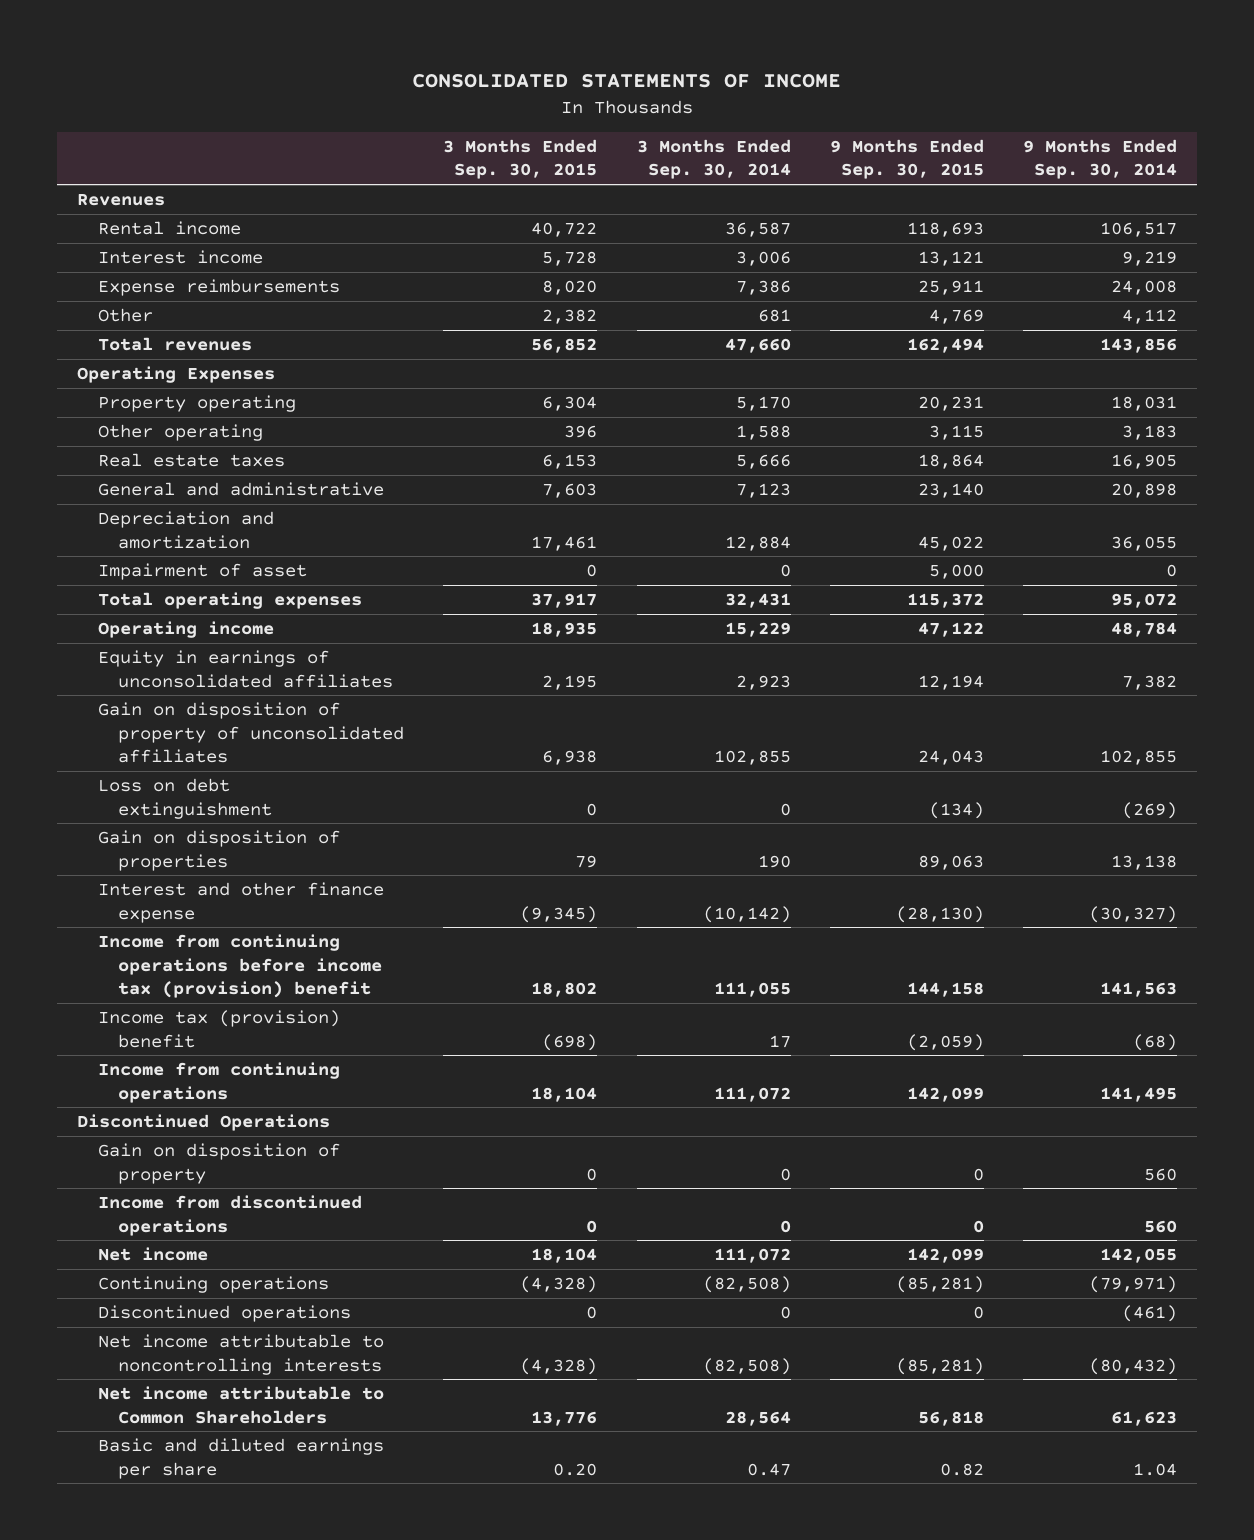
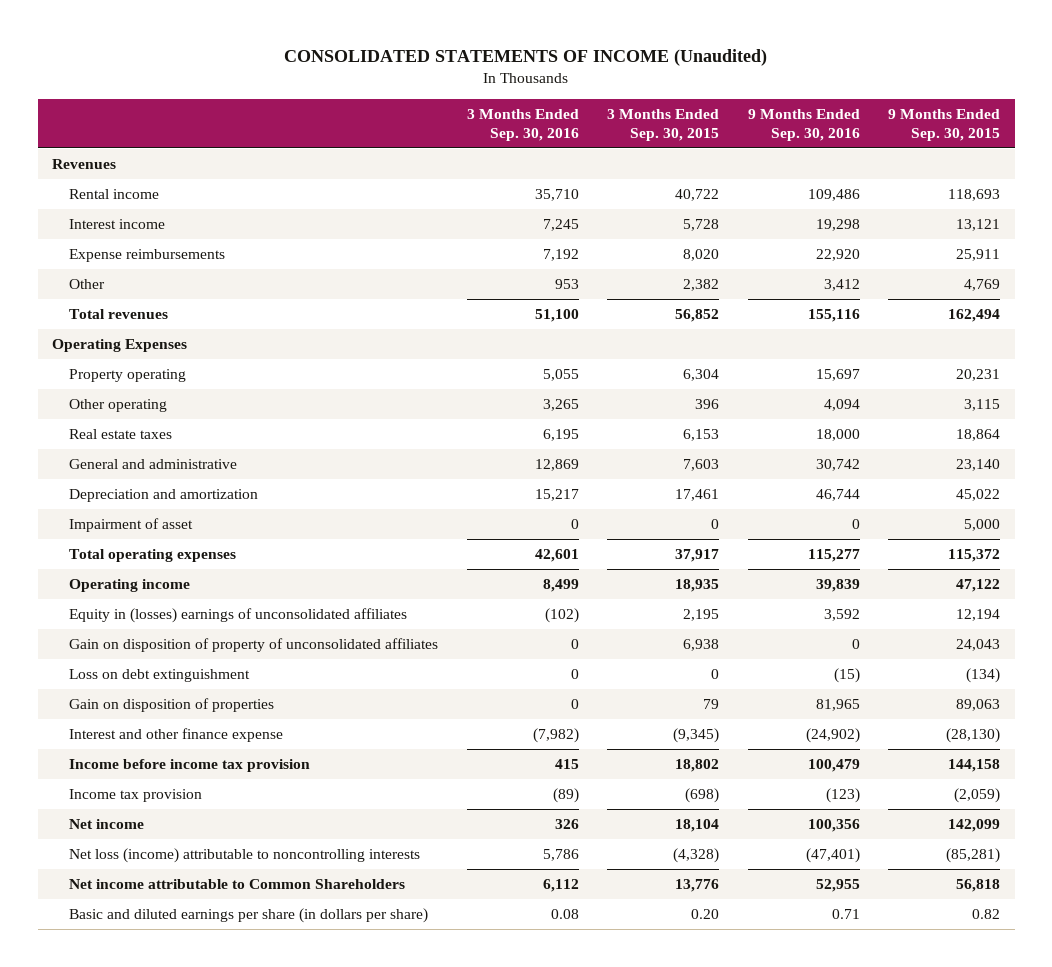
[412,73,842,88] CONSOLIDATED STATEMENTS OF INCOME -> [284,49,768,67] CONSOLIDATED STATEMENTS OF INCOME (Unaudited)
[636,138,791,180] 3 Months Ended Sep. 30, 2014 -> none
[1023,138,1178,180] 9 Months Ended Sep. 30, 2014 -> none
none -> [466,109,579,141] 3 Months Ended Sep. 30, 2016
none -> [747,109,860,141] 9 Months Ended Sep. 30, 2016
[97,649,394,688] Equity in earnings of unconsolidated affiliates -> [69,608,408,624] Equity in (losses) earnings of unconsolidated affiliates
[97,1061,340,1103] Income from continuing operations -> none
[76,1113,330,1131] Discontinued Operations -> none
[97,1142,340,1184] Gain on disposition of property -> none
[97,1194,362,1236] Income from discontinued operations -> none
[97,933,383,999] Income from continuing operations before income tax (provision) benefit -> [69,759,311,773] Income before income tax provision
[97,1009,340,1048] Income tax (provision) benefit -> [69,789,203,803] Income tax provision
[97,1275,329,1293] Continuing operations -> none
[97,1304,351,1322] Discontinued operations -> none
[97,1333,384,1375] Net income attributable to noncontrolling interests -> [69,848,421,864] Net loss (income) attributable to noncontrolling interests
[97,1437,384,1479] Basic and diluted earnings per share -> [69,908,429,924] Basic and diluted earnings per share (in dollars per share)

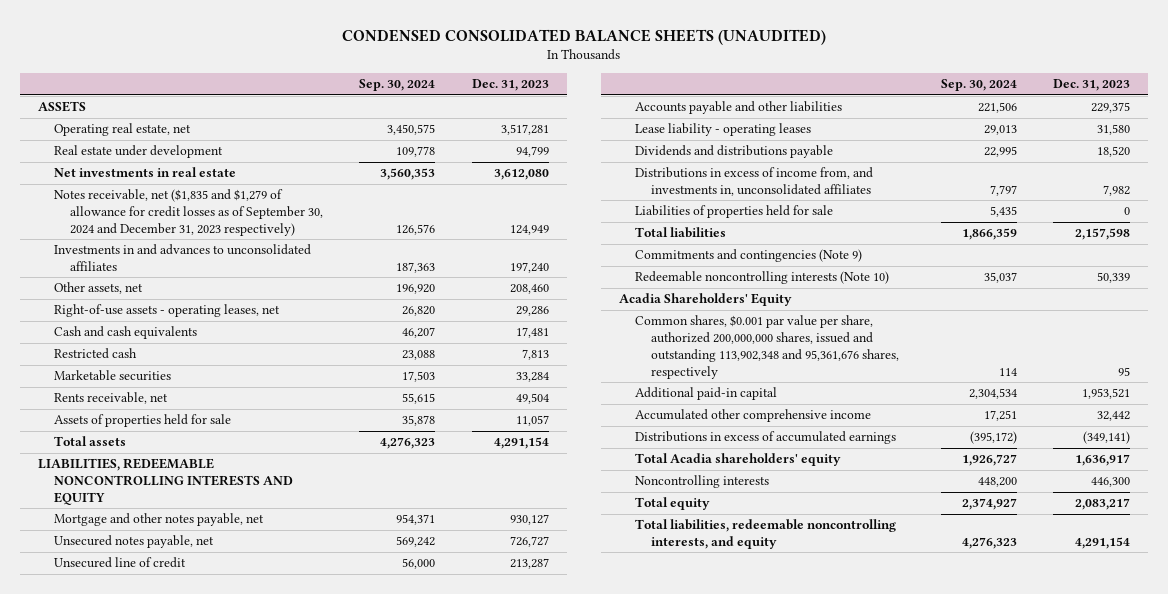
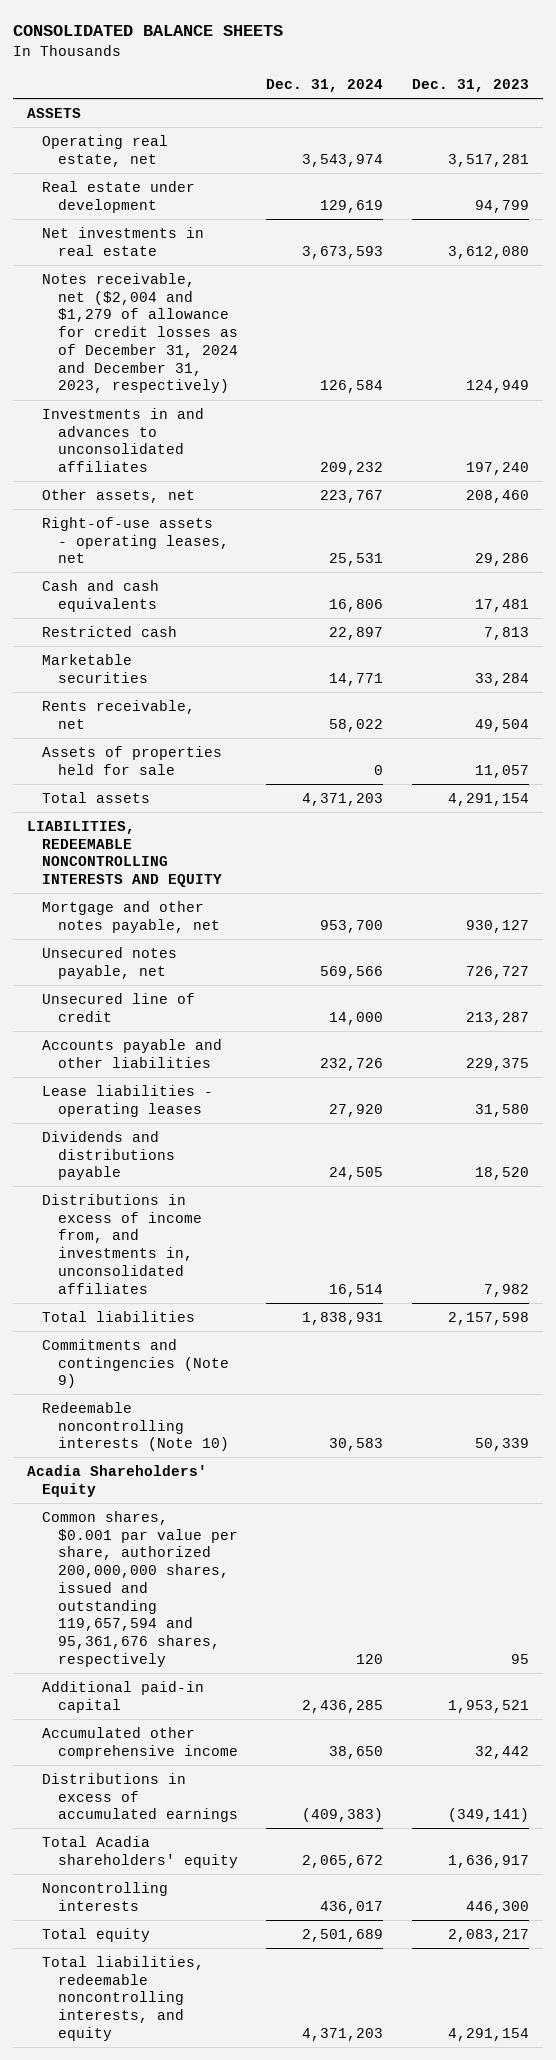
[342,28,827,45] CONDENSED CONSOLIDATED BALANCE SHEETS (UNAUDITED) -> [13,24,284,36] CONSOLIDATED BALANCE SHEETS
[359,79,436,92] Sep. 30, 2024 -> none
none -> [266,79,384,93] Dec. 31, 2024
[53,189,323,236] Notes receivable, net ($1,835 and $1,279 of allowance for credit losses as of September 30, 2024 and December 31, 2023 respectively) -> [42,272,238,394] Notes receivable, net ($2,004 and $1,279 of allowance for credit losses as of December 31, 2024 and December 31, 2023, respectively)
[635,123,812,137] Lease liability - operating leases -> [42,1084,214,1117] Lease liabilities - operating leases
[635,205,834,219] Liabilities of properties held for sale -> none
[635,315,900,379] Common shares, $0.001 par value per share, authorized 200,000,000 shares, issued and outstanding 113,902,348 and 95,361,676 shares, respectively -> [42,1510,238,1668] Common shares, $0.001 par value per share, authorized 200,000,000 shares, issued and outstanding 119,657,594 and 95,361,676 shares, respectively

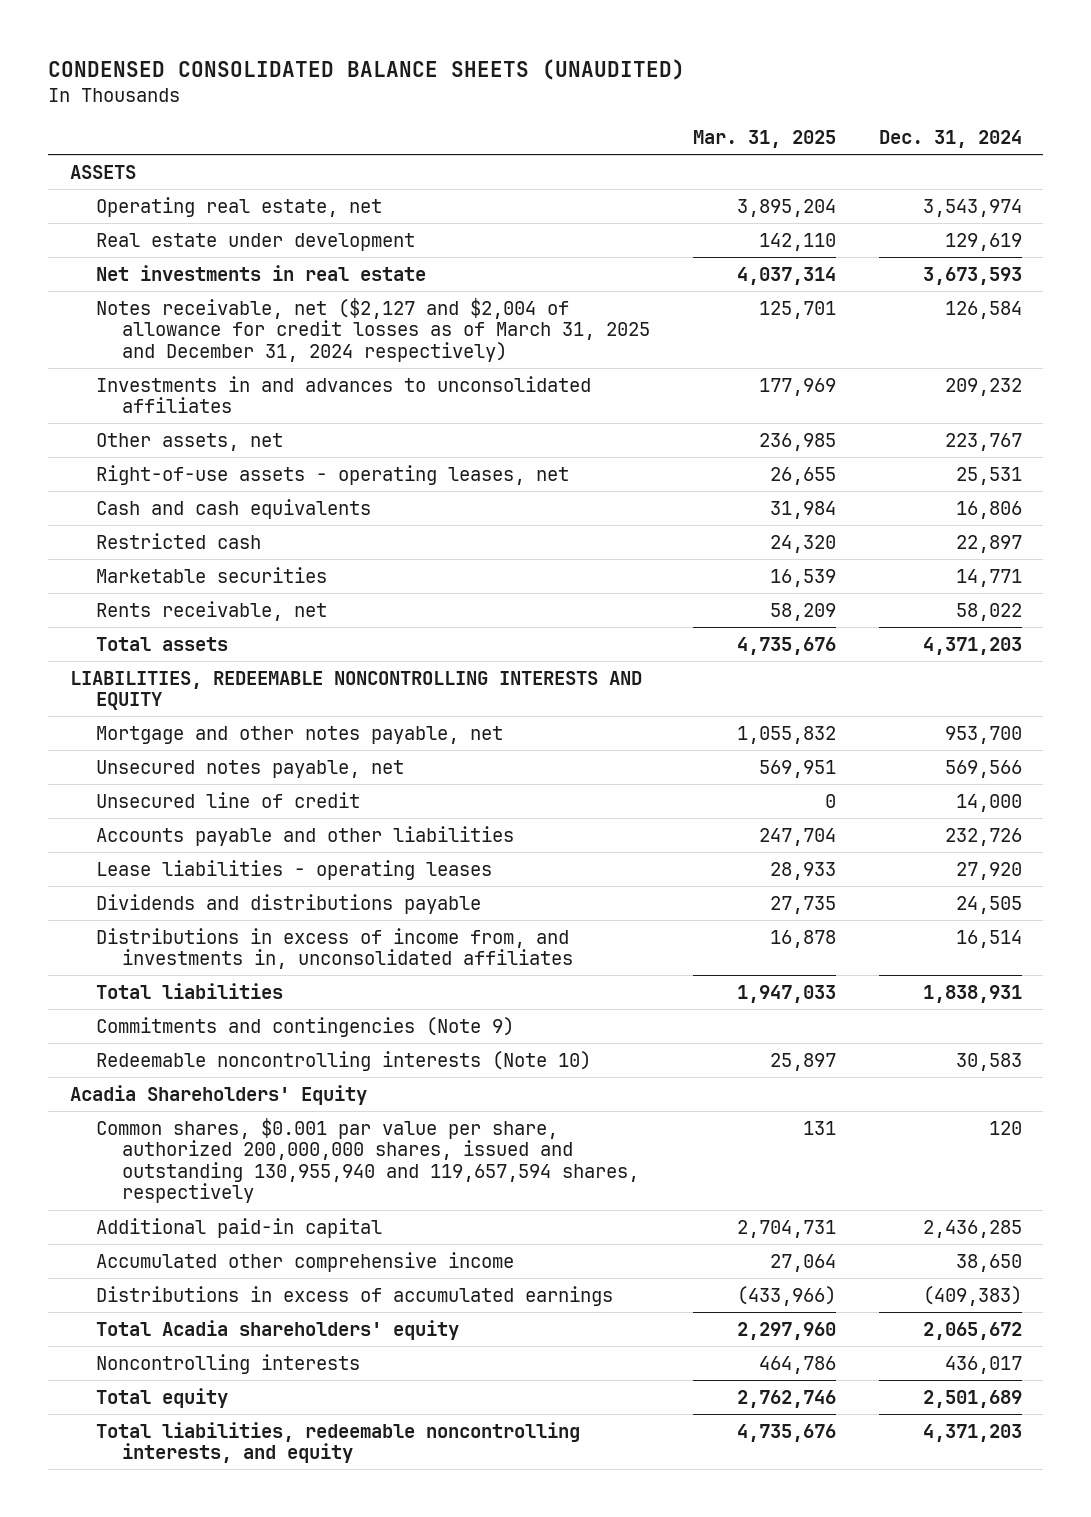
[13,24,284,36] CONSOLIDATED BALANCE SHEETS -> [48,59,686,81] CONDENSED CONSOLIDATED BALANCE SHEETS (UNAUDITED)
[411,79,529,93] Dec. 31, 2023 -> none
none -> [692,130,836,149] Mar. 31, 2025
[42,272,238,394] Notes receivable, net ($2,004 and $1,279 of allowance for credit losses as of December 31, 2024 and December 31, 2023, respectively) -> [96,297,651,362] Notes receivable, net ($2,127 and $2,004 of allowance for credit losses as of March 31, 2025 and December 31, 2024 respectively)
[42,745,223,775] Assets of properties held for sale -> none
[42,1510,238,1668] Common shares, $0.001 par value per share, authorized 200,000,000 shares, issued and outstanding 119,657,594 and 95,361,676 shares, respectively -> [96,1117,640,1204] Common shares, $0.001 par value per share, authorized 200,000,000 shares, issued and outstanding 130,955,940 and 119,657,594 shares, respectively

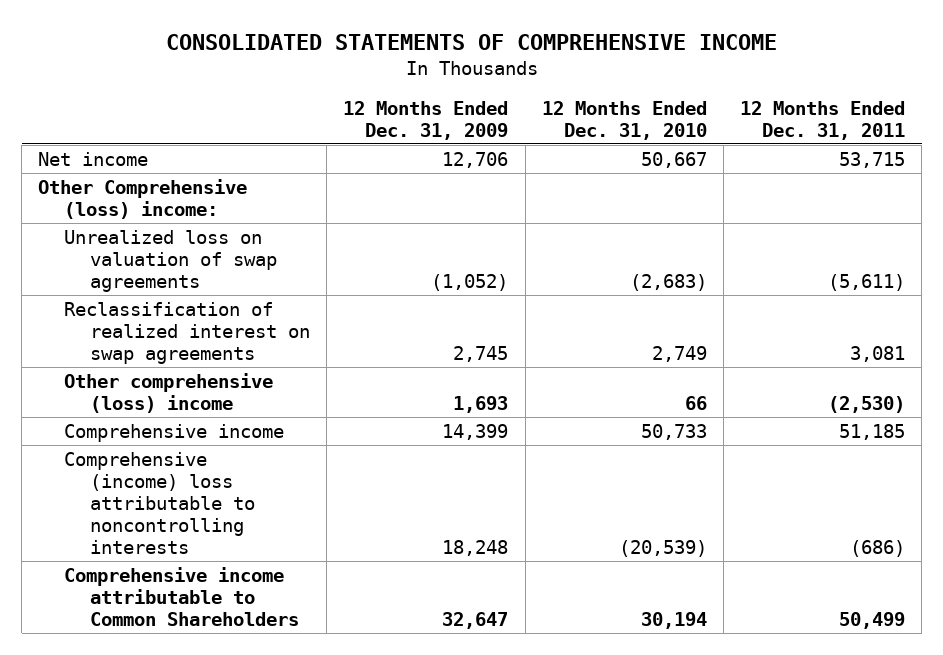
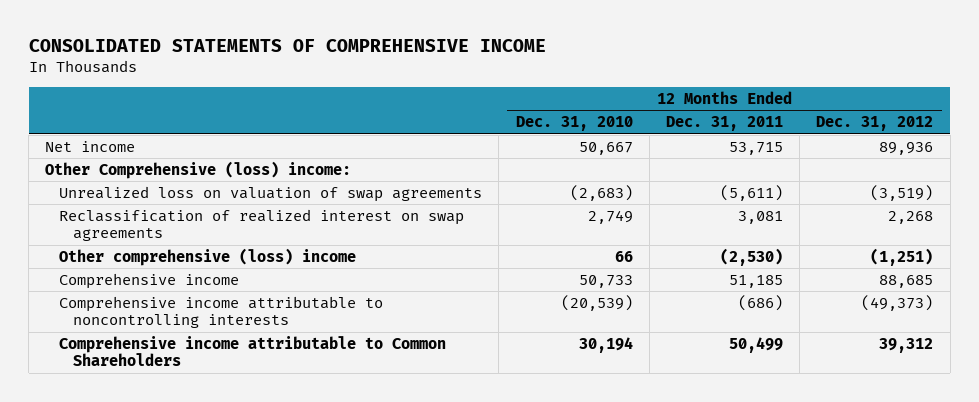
[343,100,509,140] 12 Months Ended Dec. 31, 2009 -> none
none -> [816,116,934,132] Dec. 31, 2012
[64,451,256,554] Comprehensive (income) loss attributable to noncontrolling interests -> [59,295,384,329] Comprehensive income attributable to noncontrolling interests

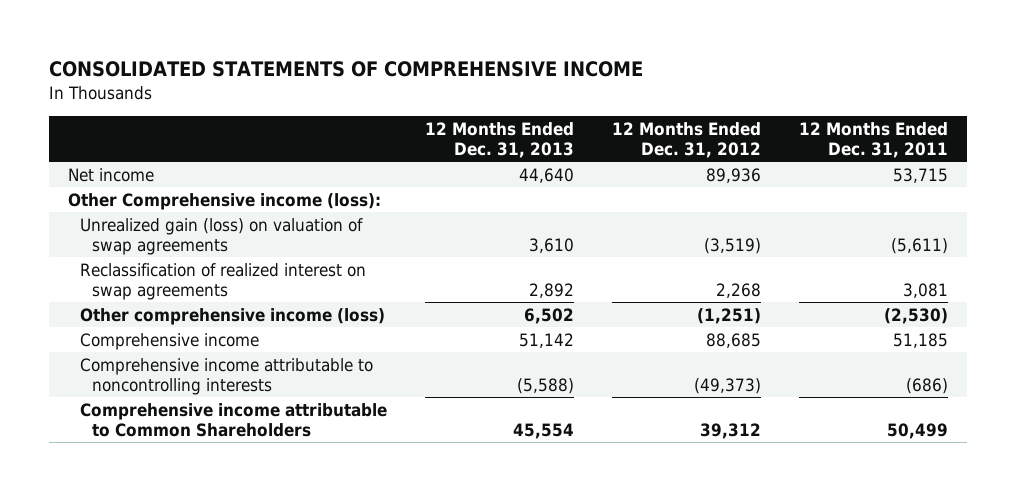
[515,116,633,132] Dec. 31, 2010 -> none
none -> [425,121,575,158] 12 Months Ended Dec. 31, 2013
[45,160,352,179] Other Comprehensive (loss) income: -> [67,192,381,210] Other Comprehensive income (loss):
[59,185,483,202] Unrealized loss on valuation of swap agreements -> [80,217,364,255] Unrealized gain (loss) on valuation of swap agreements
[59,247,357,266] Other comprehensive (loss) income -> [80,307,386,325] Other comprehensive income (loss)

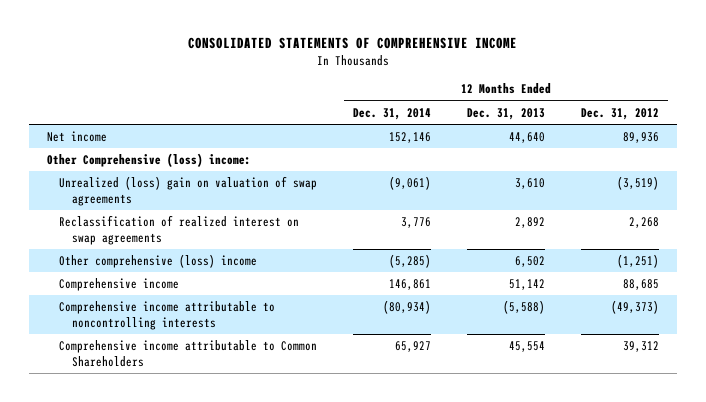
[798,121,948,158] 12 Months Ended Dec. 31, 2011 -> none
none -> [353,107,432,120] Dec. 31, 2014
[67,192,381,210] Other Comprehensive income (loss): -> [46,153,251,168] Other Comprehensive (loss) income:
[80,217,364,255] Unrealized gain (loss) on valuation of swap agreements -> [59,176,318,206] Unrealized (loss) gain on valuation of swap agreements
[80,307,386,325] Other comprehensive income (loss) -> [59,254,258,269] Other comprehensive (loss) income

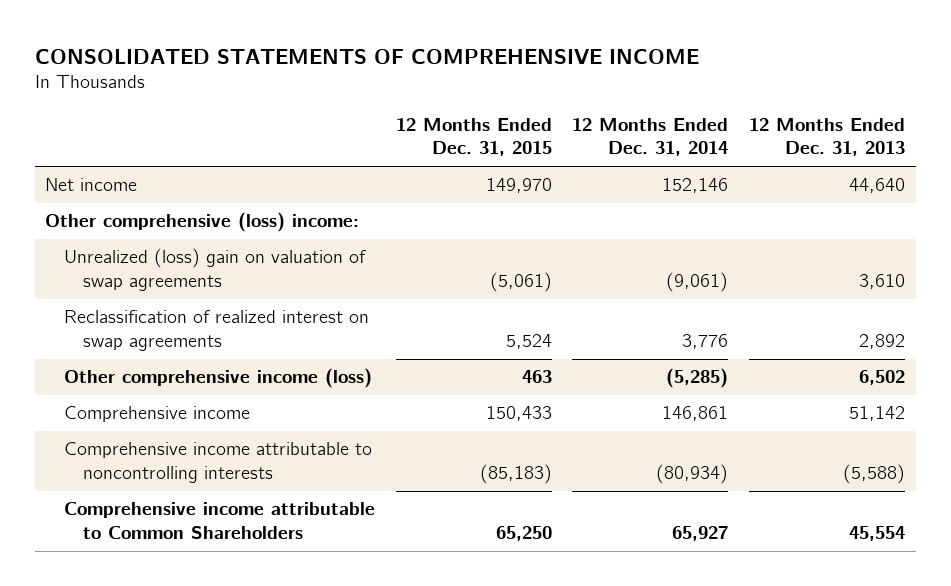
[581,107,660,120] Dec. 31, 2012 -> none
none -> [395,118,552,157] 12 Months Ended Dec. 31, 2015
[46,153,251,168] Other Comprehensive (loss) income: -> [45,212,360,233] Other comprehensive (loss) income:
[59,254,258,269] Other comprehensive (loss) income -> [64,368,373,389] Other comprehensive income (loss)

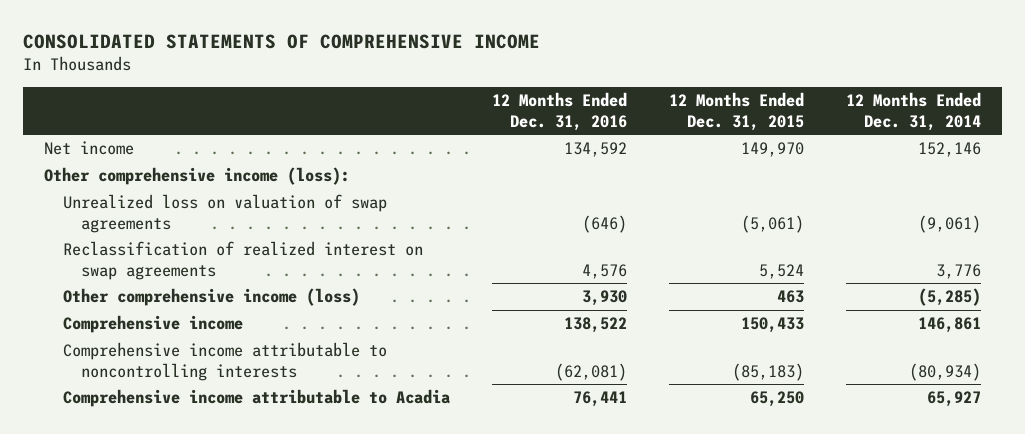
[749,118,906,157] 12 Months Ended Dec. 31, 2013 -> none
none -> [491,92,627,131] 12 Months Ended Dec. 31, 2016
[45,212,360,233] Other comprehensive (loss) income: -> [43,167,350,186] Other comprehensive income (loss):
[64,248,367,291] Unrealized (loss) gain on valuation of swap agreements -> [62,194,387,233] Unrealized loss on valuation of swap agreements
[64,502,376,539] Comprehensive income attributable to Common Shareholders -> [62,389,450,408] Comprehensive income attributable to Acadia

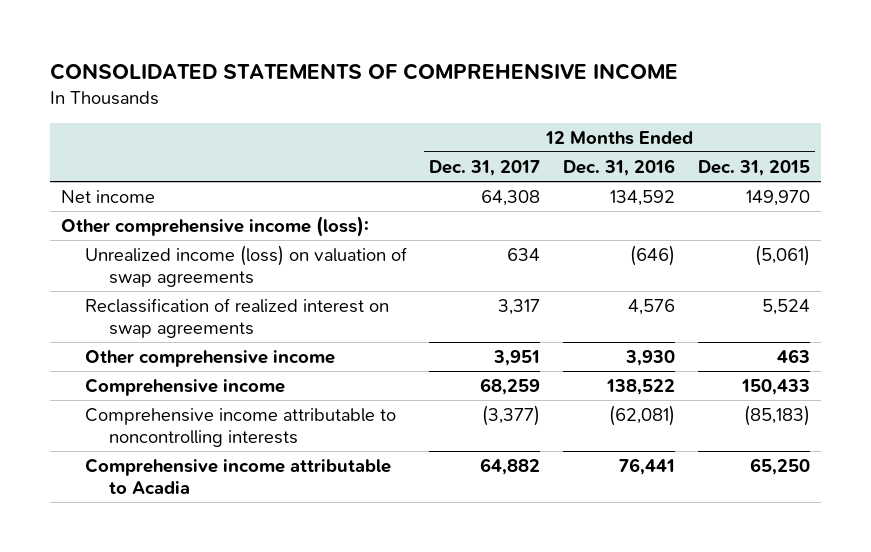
[846,92,982,131] 12 Months Ended Dec. 31, 2014 -> none
none -> [429,159,541,176] Dec. 31, 2017
[62,194,387,233] Unrealized loss on valuation of swap agreements -> [84,244,407,287] Unrealized income (loss) on valuation of swap agreements
[62,288,360,307] Other comprehensive income (loss) -> [84,349,335,367] Other comprehensive income

